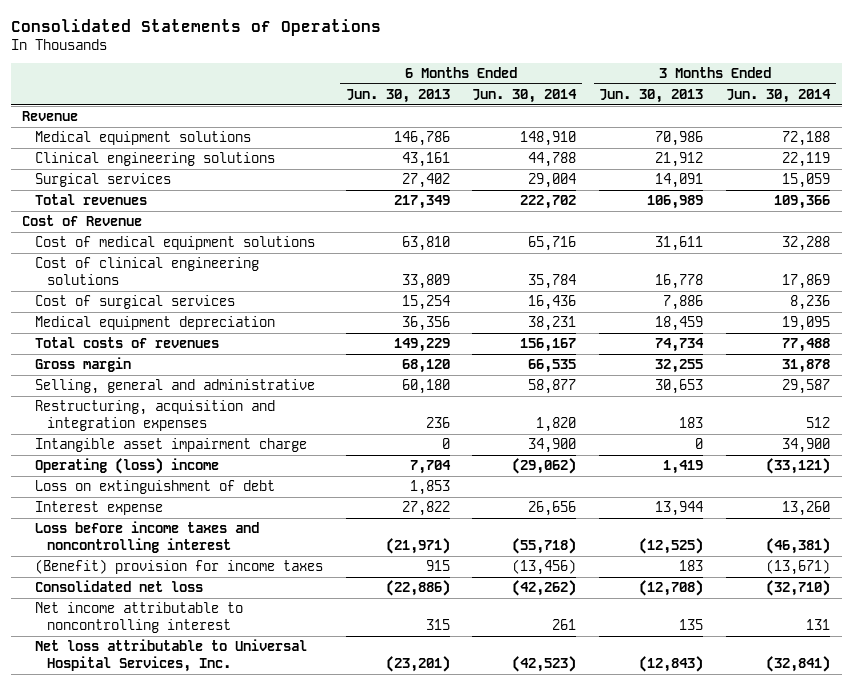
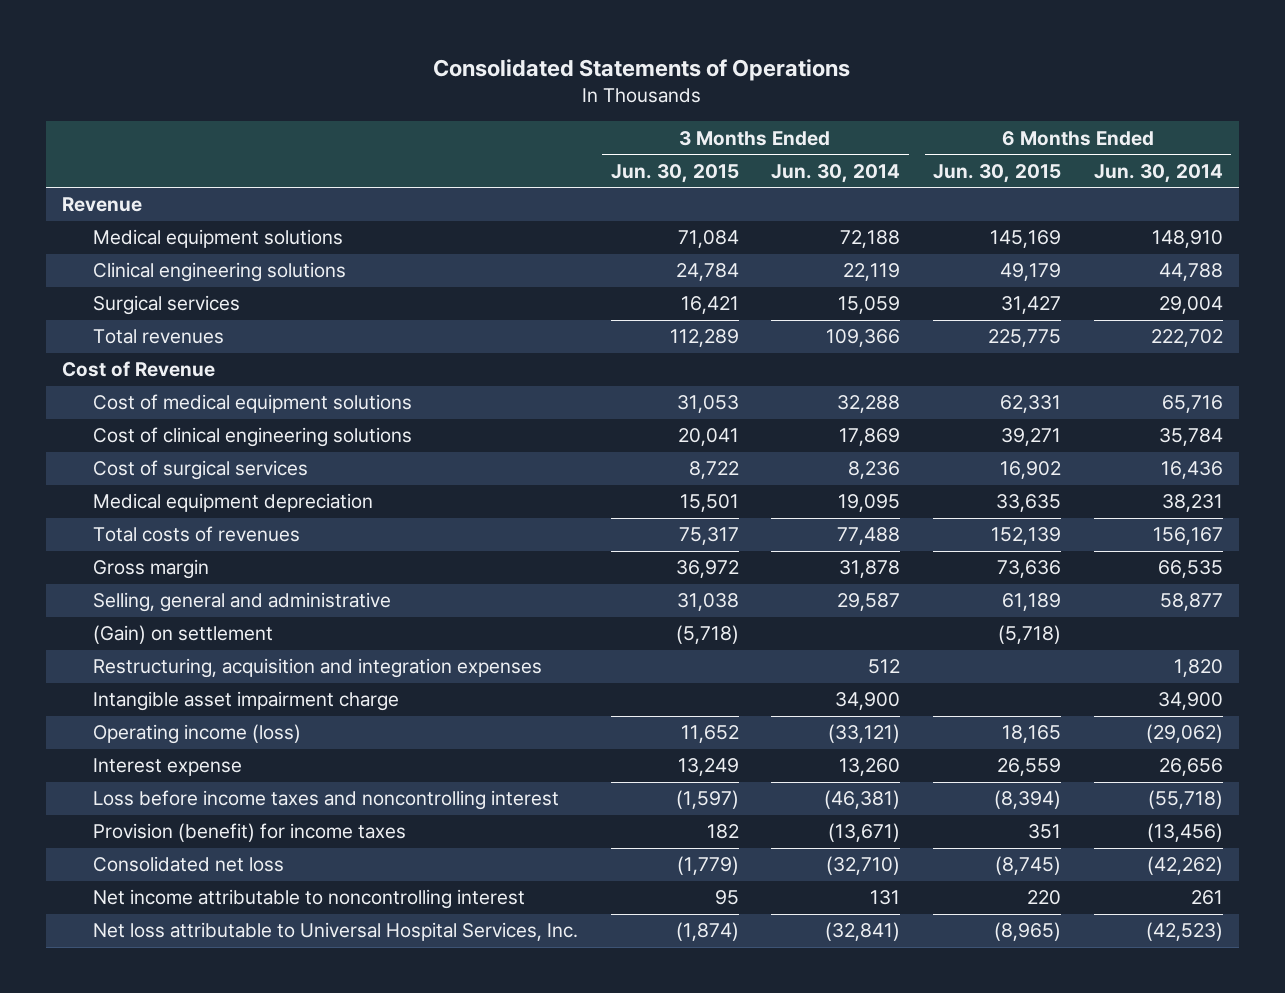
[345,88,450,103] Jun. 30, 2013 -> none
[599,88,704,103] Jun. 30, 2013 -> none
none -> [610,163,739,183] Jun. 30, 2015
none -> [933,163,1062,183] Jun. 30, 2015
none -> [92,625,273,645] (Gain) on settlement
[34,479,275,494] Loss on extinguishment of debt -> none
[34,457,219,474] Operating (loss) income -> [92,724,301,745] Operating income (loss)
[34,558,323,574] (Benefit) provision for income taxes -> [92,823,406,843] Provision (benefit) for income taxes

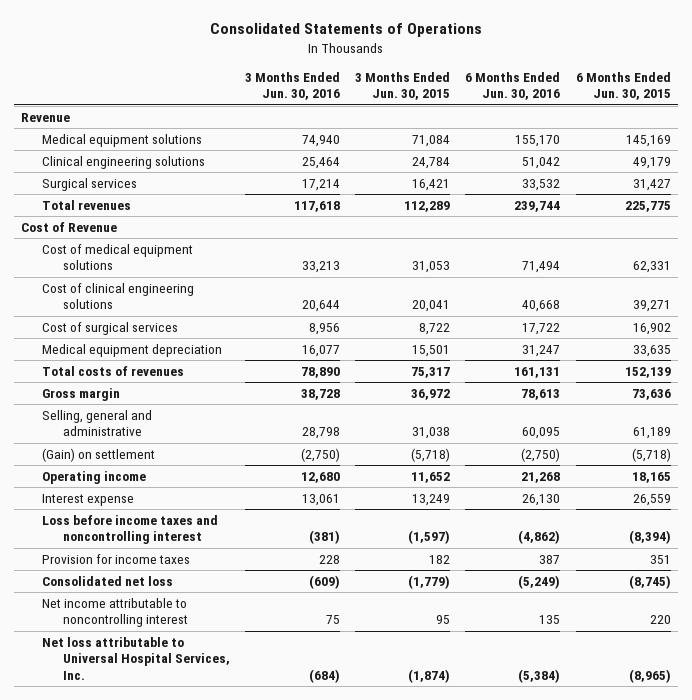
[771,163,901,183] Jun. 30, 2014 -> none
[1093,163,1223,183] Jun. 30, 2014 -> none
none -> [244,72,340,101] 3 Months Ended Jun. 30, 2016
none -> [465,72,561,101] 6 Months Ended Jun. 30, 2016
[92,658,542,679] Restructuring, acquisition and integration expenses -> none
[92,691,399,712] Intangible asset impairment charge -> none
[92,724,301,745] Operating income (loss) -> [41,470,146,484] Operating income
[92,823,406,843] Provision (benefit) for income taxes -> [41,553,190,564] Provision for income taxes

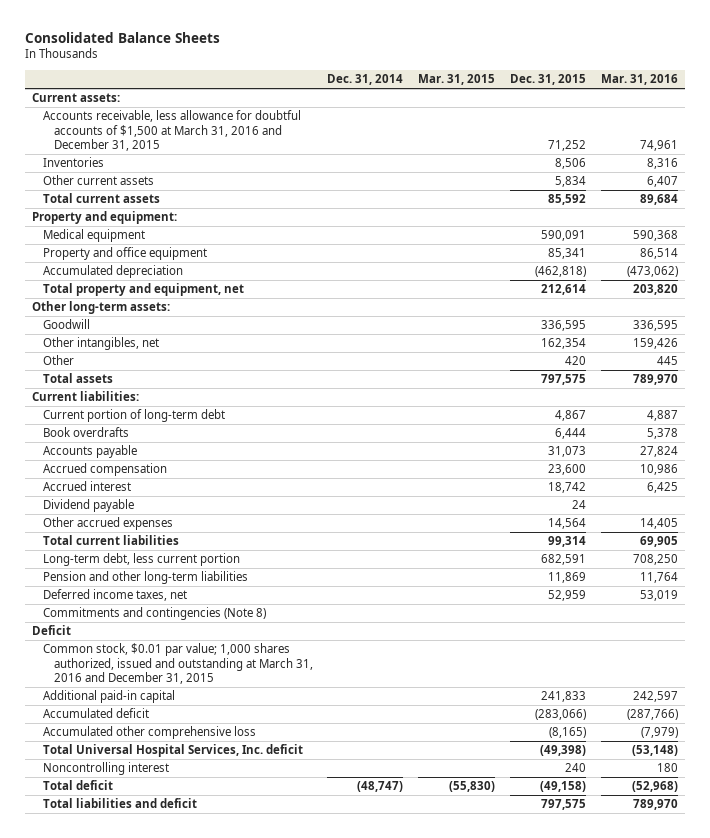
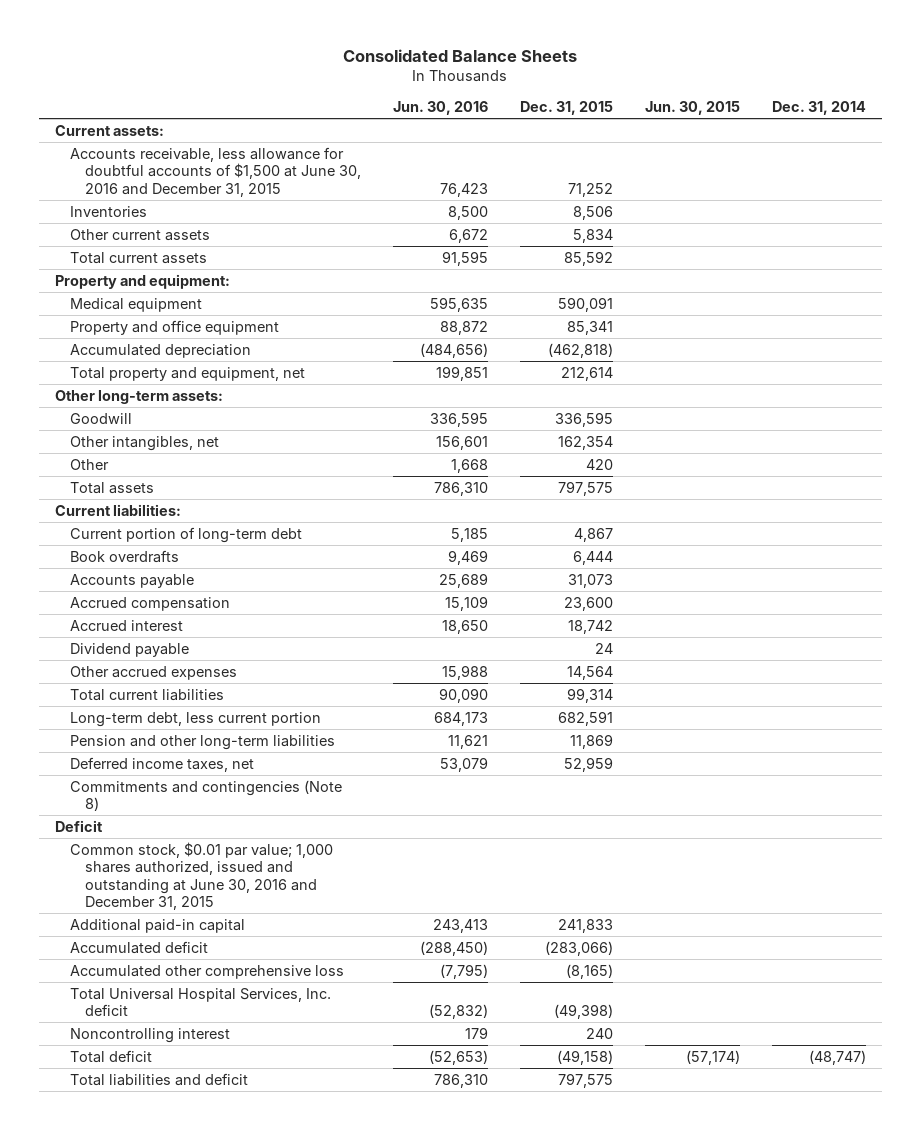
[418,74,496,86] Mar. 31, 2015 -> none
[600,74,678,86] Mar. 31, 2016 -> none
none -> [392,101,488,116] Jun. 30, 2016
none -> [644,101,740,116] Jun. 30, 2015
[42,110,301,152] Accounts receivable, less allowance for doubtful accounts of $1,500 at March 31, 2016 and December 31, 2015 -> [69,146,361,197] Accounts receivable, less allowance for doubtful accounts of $1,500 at June 30, 2016 and December 31, 2015
[42,643,313,685] Common stock, $0.01 par value; 1,000 shares authorized, issued and outstanding at March 31, 2016 and December 31, 2015 -> [69,841,333,911] Common stock, $0.01 par value; 1,000 shares authorized, issued and outstanding at June 30, 2016 and December 31, 2015

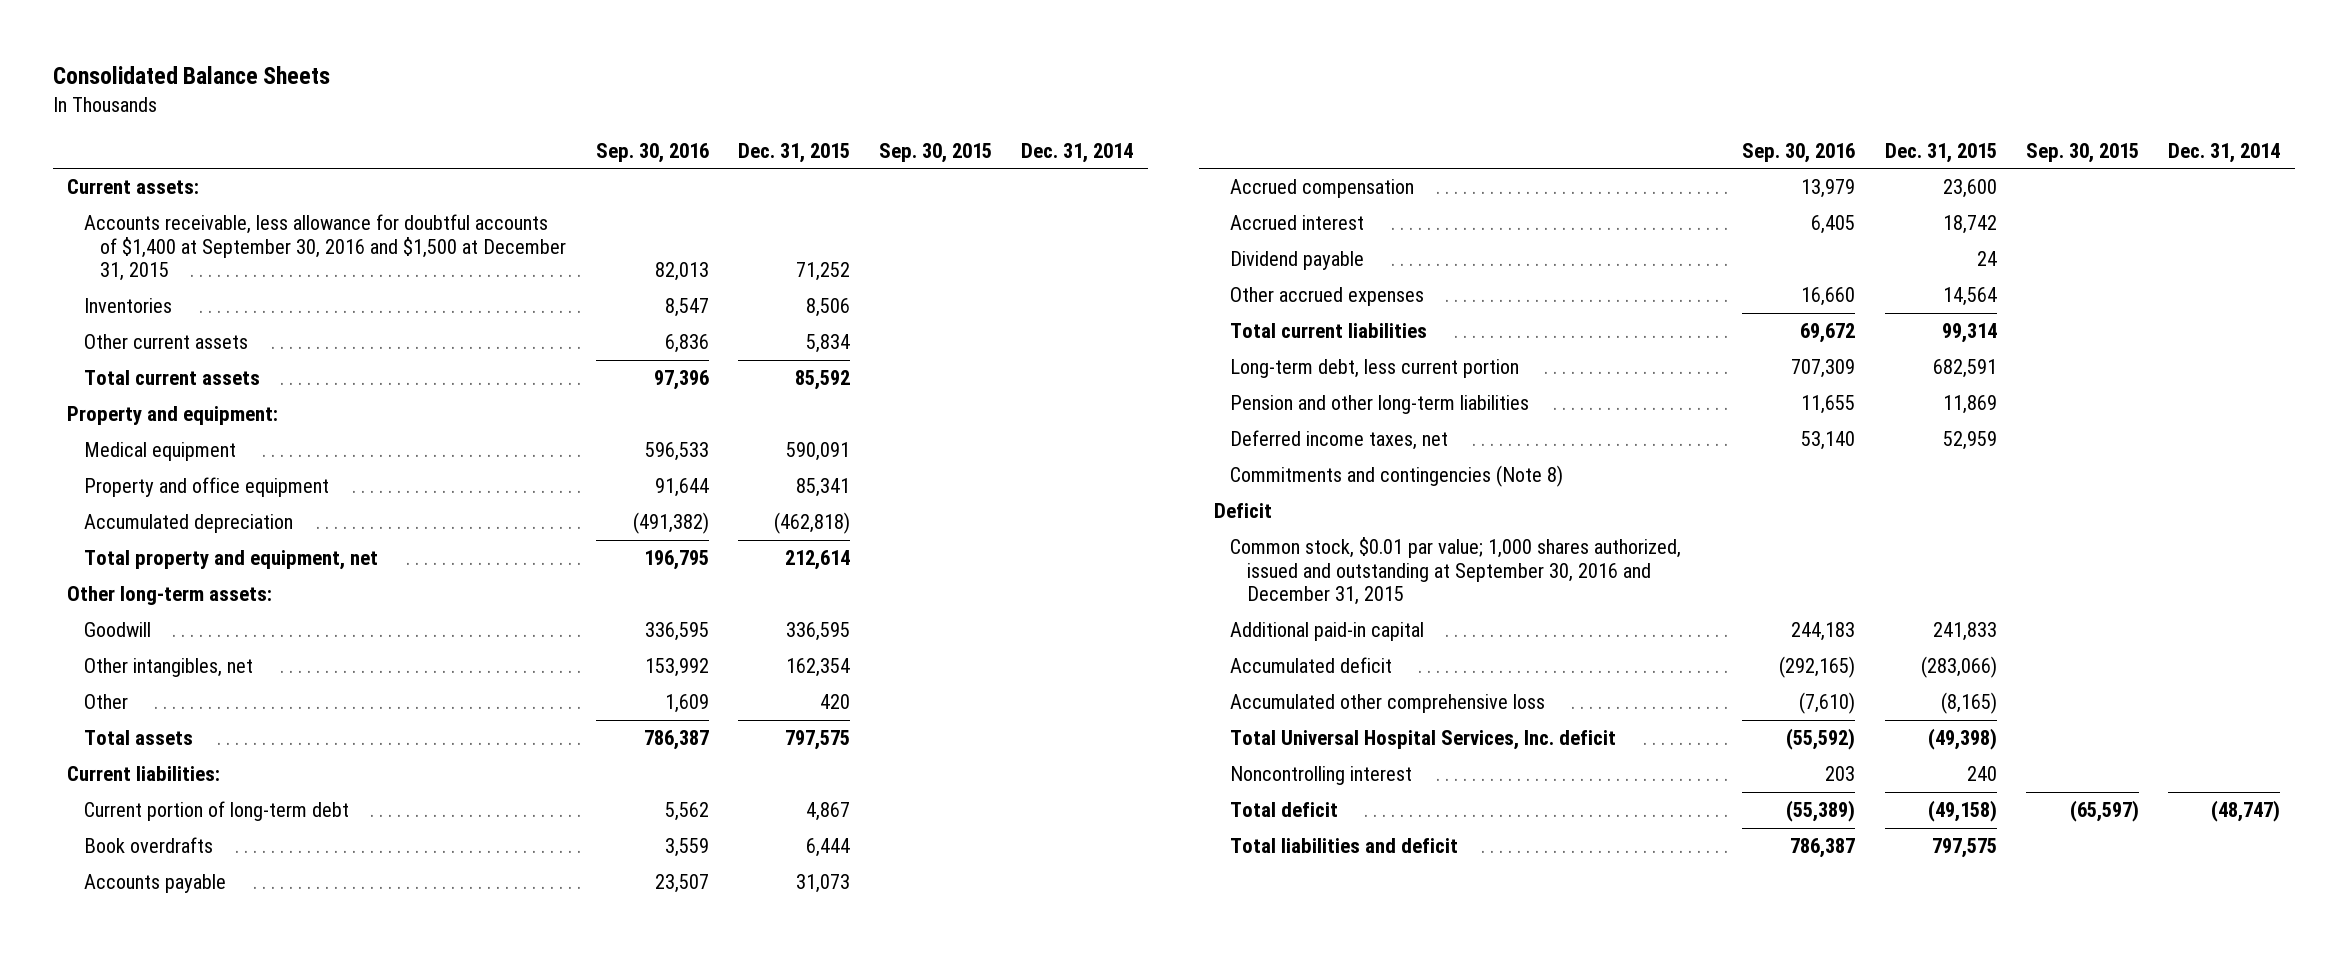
[392,101,488,116] Jun. 30, 2016 -> none
[644,101,740,116] Jun. 30, 2015 -> none
none -> [595,142,709,163] Sep. 30, 2016
none -> [879,142,993,163] Sep. 30, 2015
[69,146,361,197] Accounts receivable, less allowance for doubtful accounts of $1,500 at June 30, 2016 and December 31, 2015 -> [83,214,567,282] Accounts receivable, less allowance for doubtful accounts of $1,400 at September 30, 2016 and $1,500 at December 31, 2015
[69,841,333,911] Common stock, $0.01 par value; 1,000 shares authorized, issued and outstanding at June 30, 2016 and December 31, 2015 -> [1230,537,1682,606] Common stock, $0.01 par value; 1,000 shares authorized, issued and outstanding at September 30, 2016 and December 31, 2015

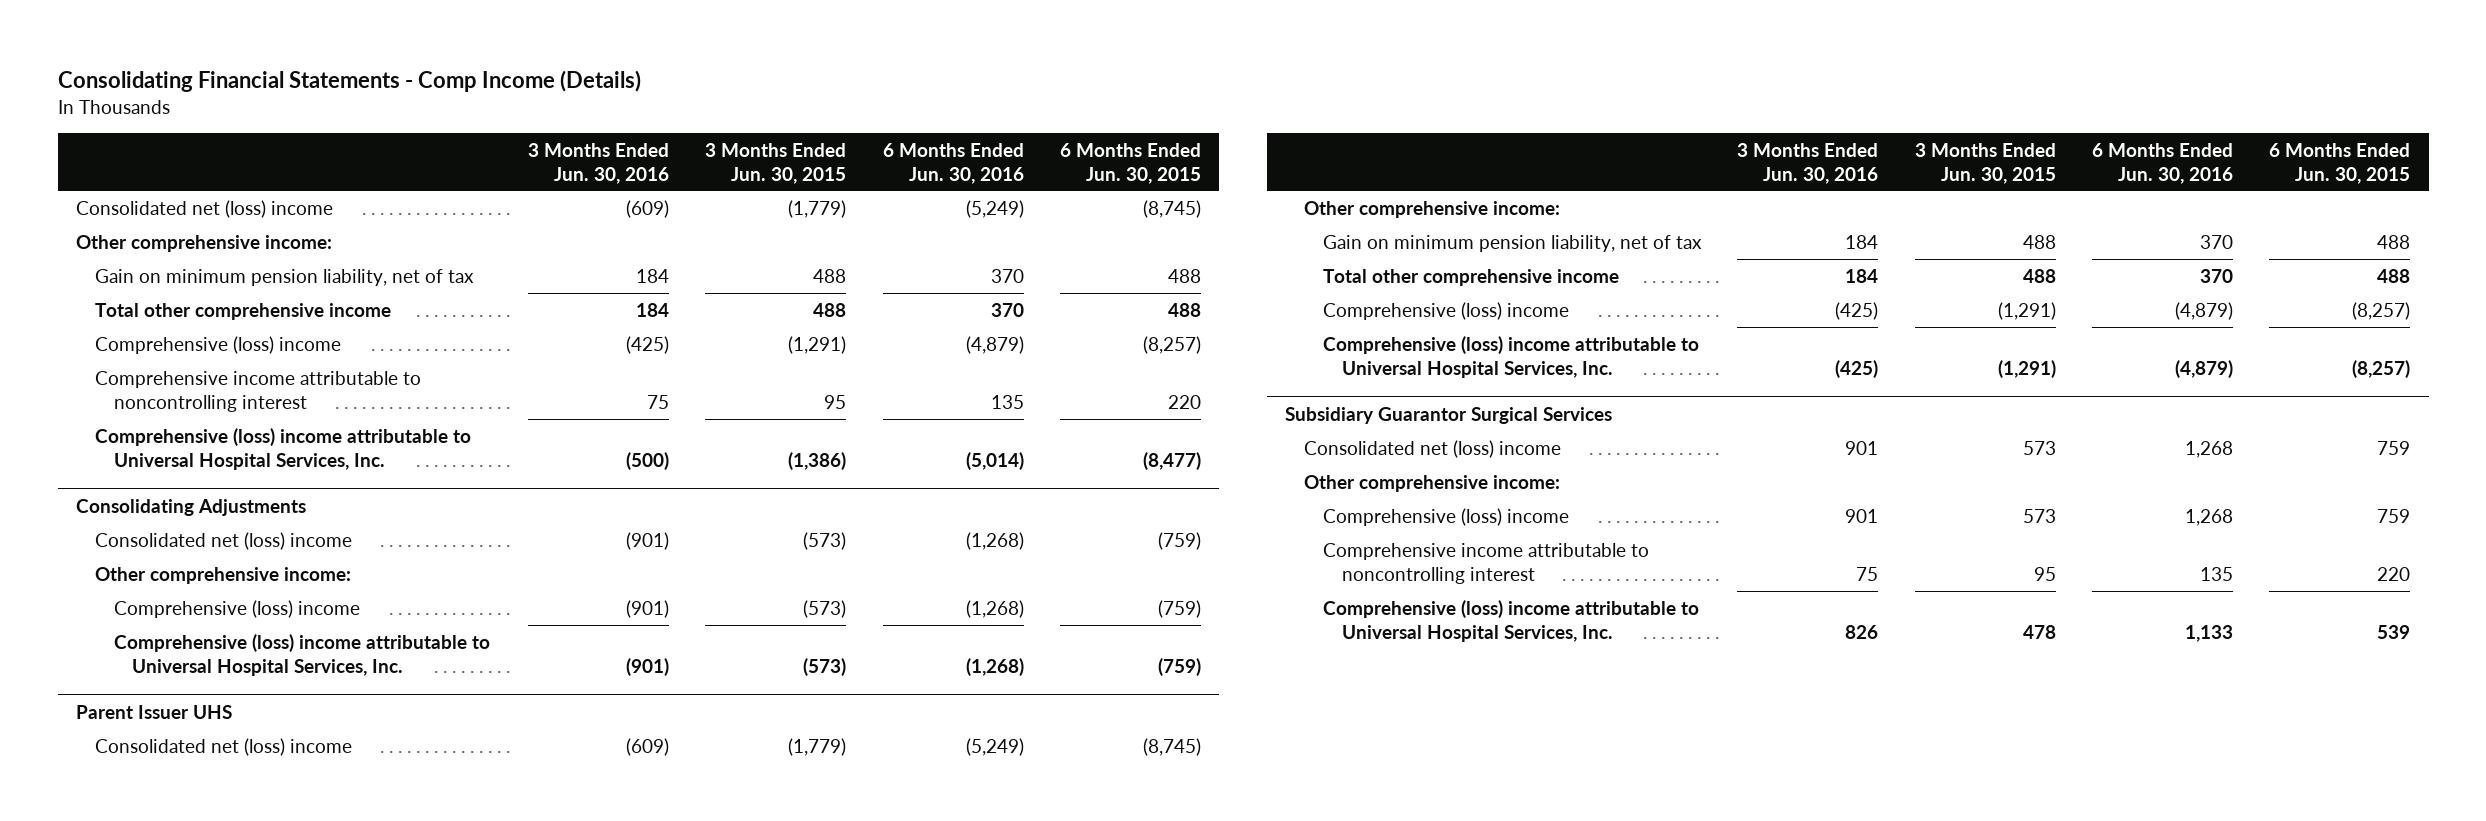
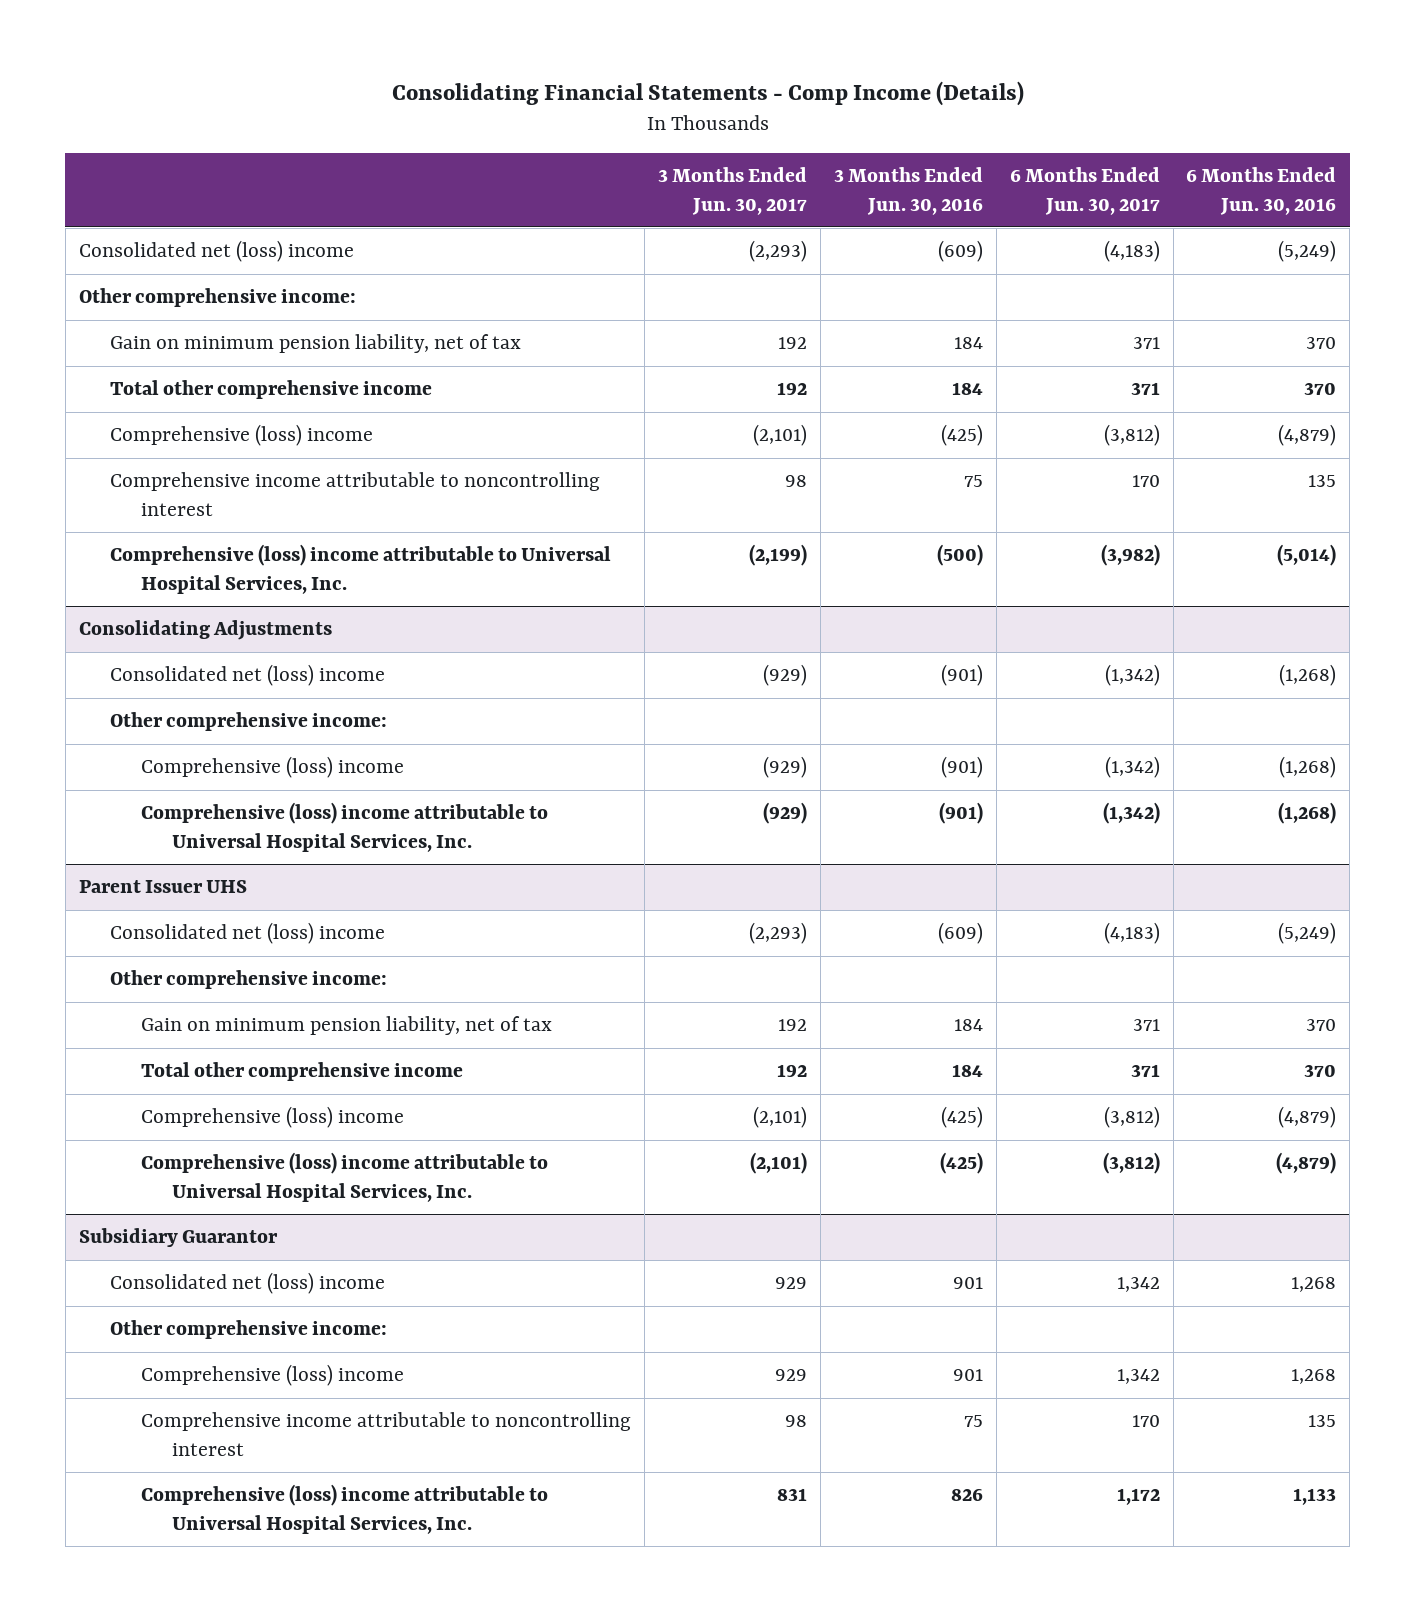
[705,142,847,184] 3 Months Ended Jun. 30, 2015 -> none
[1060,142,1202,184] 6 Months Ended Jun. 30, 2015 -> none
none -> [657,166,807,215] 3 Months Ended Jun. 30, 2017
none -> [1009,166,1160,215] 6 Months Ended Jun. 30, 2017
[1285,406,1613,424] Subsidiary Guarantor Surgical Services -> [78,1228,278,1248] Subsidiary Guarantor

